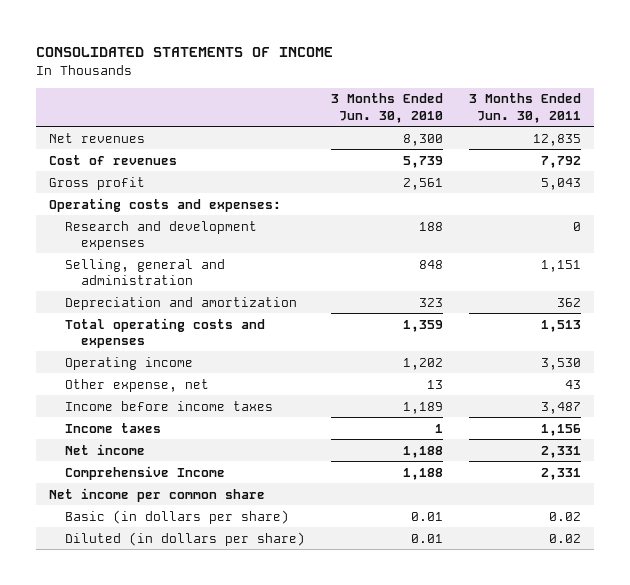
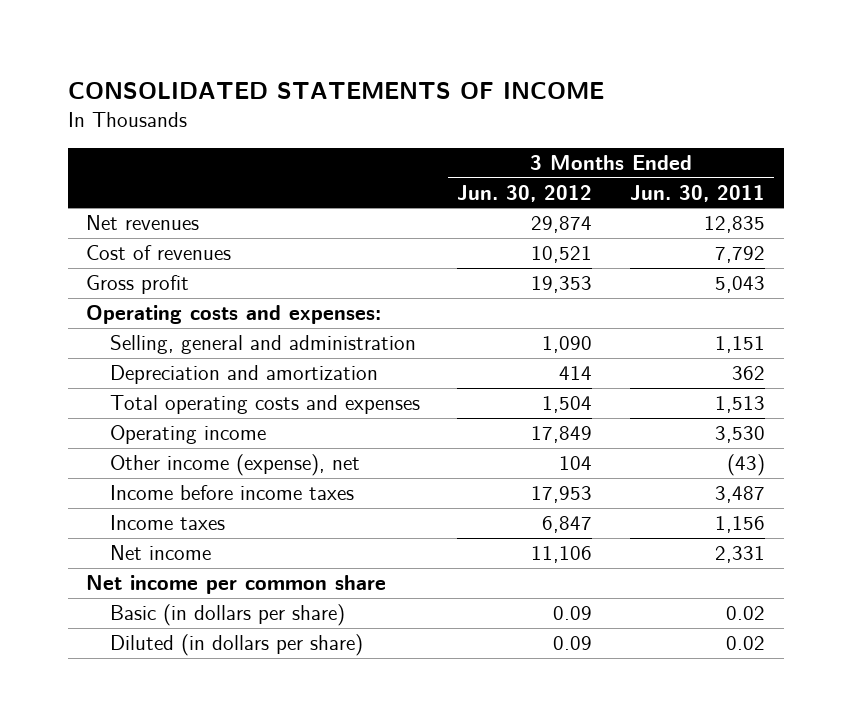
[331,93,444,123] 3 Months Ended Jun. 30, 2010 -> none
none -> [457,184,593,202] Jun. 30, 2012
[65,220,258,250] Research and development expenses -> none
[65,378,210,392] Other expense, net -> [109,454,360,477] Other income (expense), net
[564,379,581,389] 43 -> [726,454,765,477] (43)
[65,465,226,480] Comprehensive Income -> none

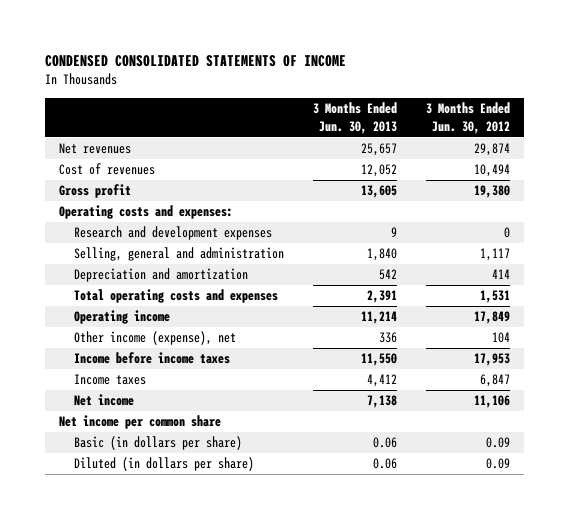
[67,82,604,100] CONSOLIDATED STATEMENTS OF INCOME -> [44,54,346,67] CONDENSED CONSOLIDATED STATEMENTS OF INCOME
[629,184,765,202] Jun. 30, 2011 -> none
none -> [312,102,397,134] 3 Months Ended Jun. 30, 2013
[531,246,593,264] 10,521 -> [473,164,510,178] 10,494
[531,276,593,294] 19,353 -> [473,185,510,199] 19,380
none -> [73,226,272,241] Research and development expenses
[542,336,593,354] 1,090 -> [479,248,510,262] 1,117
[542,396,593,414] 1,504 -> [479,290,510,304] 1,531

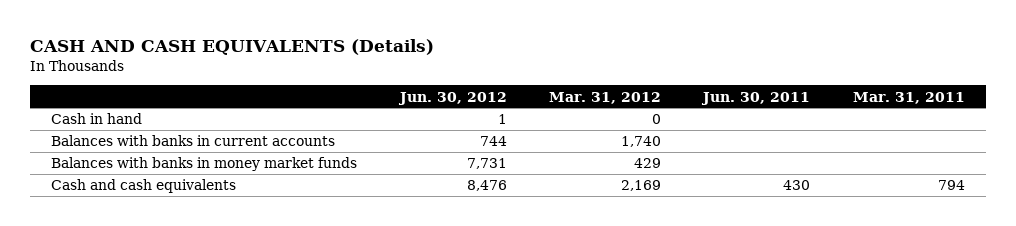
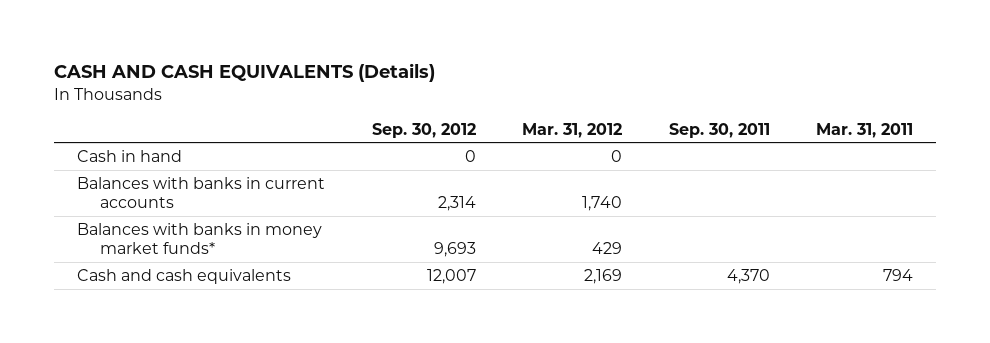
[397,91,507,105] Jun. 30, 2012 -> none
[701,91,811,105] Jun. 30, 2011 -> none
none -> [371,122,476,138] Sep. 30, 2012
none -> [668,122,770,138] Sep. 30, 2011
[51,157,358,172] Balances with banks in money market funds -> [77,222,323,255] Balances with banks in money market funds*

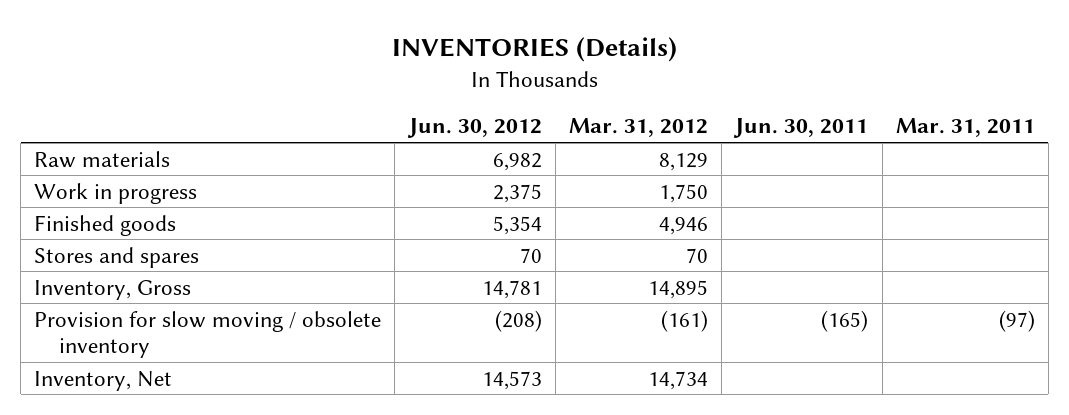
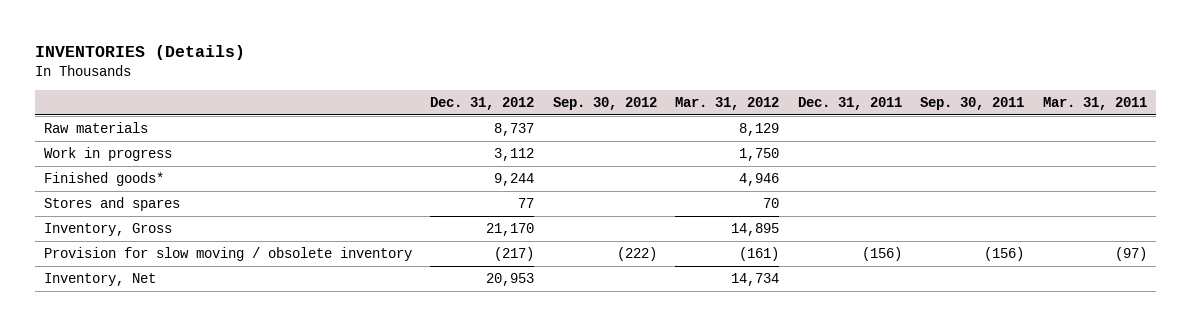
[406,118,542,139] Jun. 30, 2012 -> none
[733,118,869,139] Jun. 30, 2011 -> none
none -> [430,96,535,110] Dec. 31, 2012
none -> [552,96,657,110] Sep. 30, 2012
none -> [797,96,902,110] Dec. 31, 2011
none -> [920,96,1025,110] Sep. 30, 2011
[34,214,177,236] Finished goods -> [43,172,164,187] Finished goods*

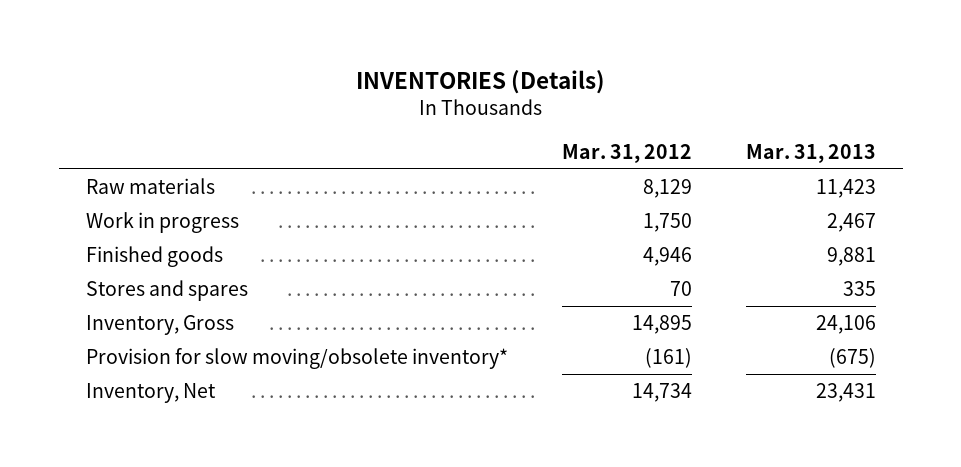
[430,96,535,110] Dec. 31, 2012 -> none
[552,96,657,110] Sep. 30, 2012 -> none
[797,96,902,110] Dec. 31, 2011 -> none
[920,96,1025,110] Sep. 30, 2011 -> none
[1042,96,1147,110] Mar. 31, 2011 -> none
none -> [745,143,876,163] Mar. 31, 2013
[43,172,164,187] Finished goods* -> [85,246,223,268] Finished goods
[43,247,412,262] Provision for slow moving / obsolete inventory -> [85,348,508,370] Provision for slow moving/obsolete inventory*

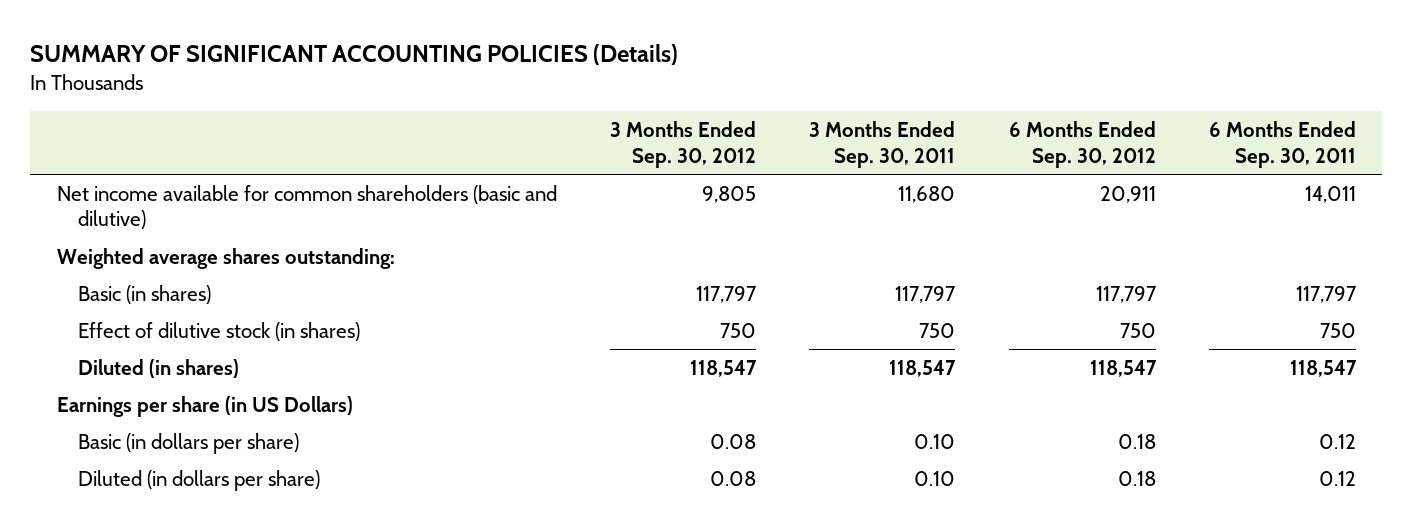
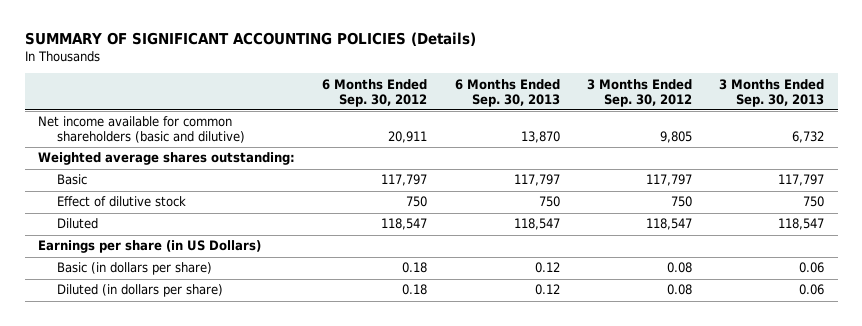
[809,121,956,168] 3 Months Ended Sep. 30, 2011 -> none
[1208,121,1356,168] 6 Months Ended Sep. 30, 2011 -> none
none -> [454,78,560,107] 6 Months Ended Sep. 30, 2013
none -> [719,78,825,107] 3 Months Ended Sep. 30, 2013
[78,284,212,304] Basic (in shares) -> [57,174,88,186] Basic
[78,321,361,341] Effect of dilutive stock (in shares) -> [57,196,187,208] Effect of dilutive stock
[78,358,240,378] Diluted (in shares) -> [57,218,99,230] Diluted

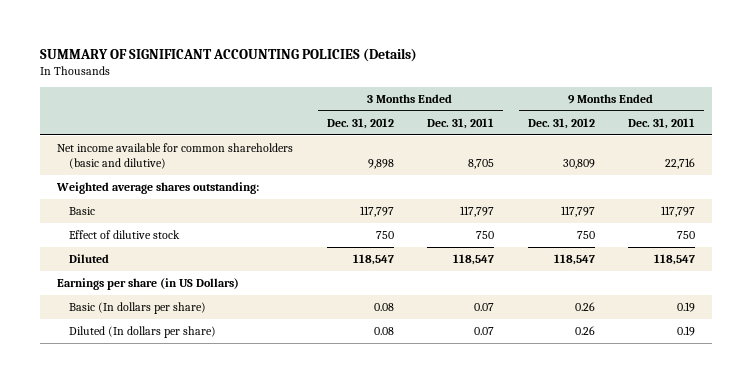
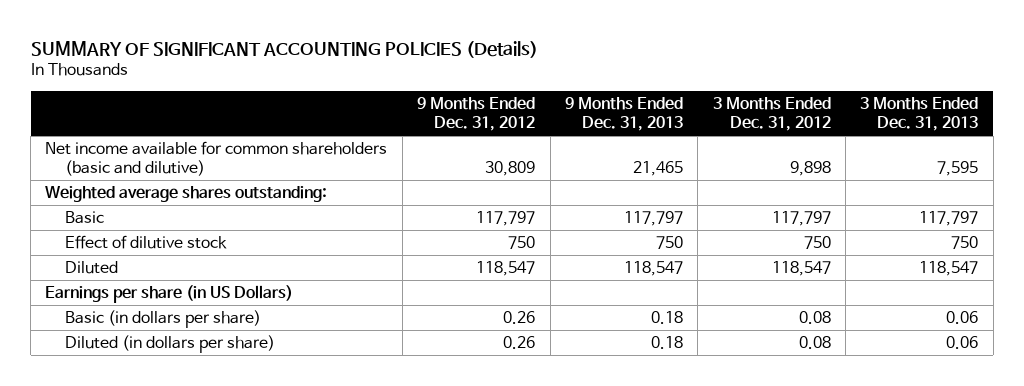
[427,117,495,129] Dec. 31, 2011 -> none
[628,117,696,129] Dec. 31, 2011 -> none
none -> [564,97,683,132] 9 Months Ended Dec. 31, 2013
none -> [860,97,979,132] 3 Months Ended Dec. 31, 2013
[68,301,206,314] Basic (In dollars per share) -> [65,310,262,329] Basic (in dollars per share)
[68,325,216,338] Diluted (In dollars per share) -> [65,335,276,354] Diluted (in dollars per share)

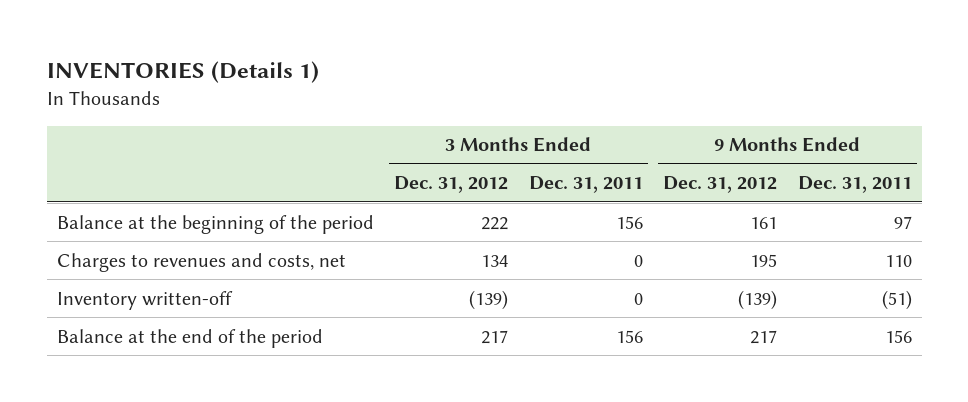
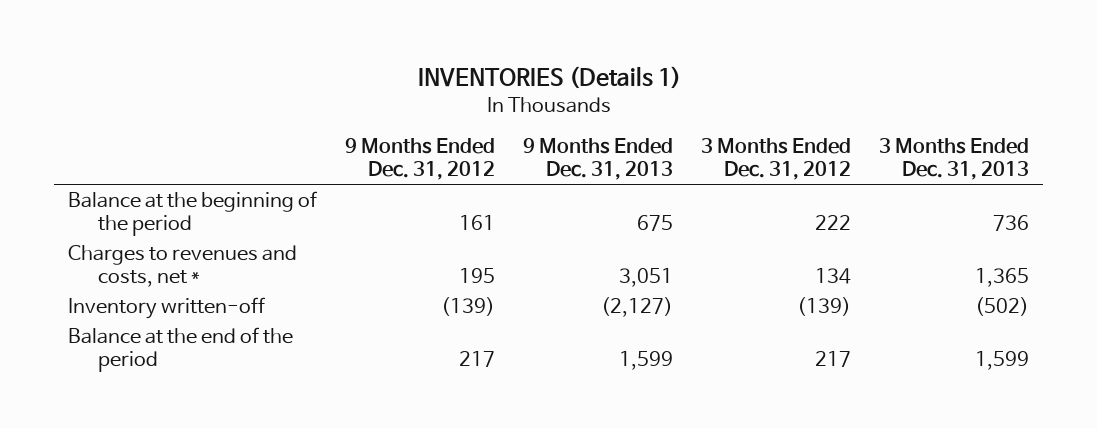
[528,176,643,194] Dec. 31, 2011 -> none
[797,176,912,194] Dec. 31, 2011 -> none
none -> [523,138,674,181] 9 Months Ended Dec. 31, 2013
none -> [879,138,1030,181] 3 Months Ended Dec. 31, 2013
[56,252,346,272] Charges to revenues and costs, net -> [68,244,298,287] Charges to revenues and costs, net *

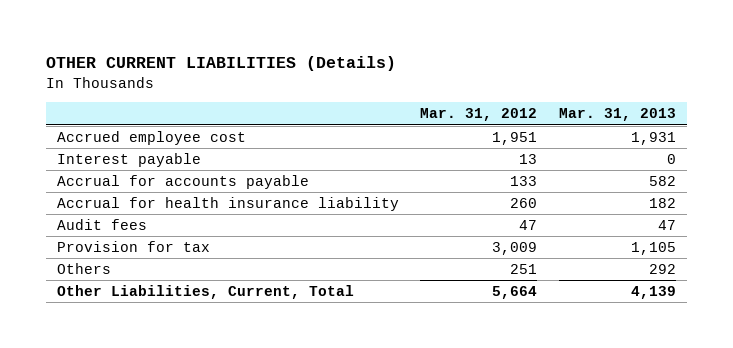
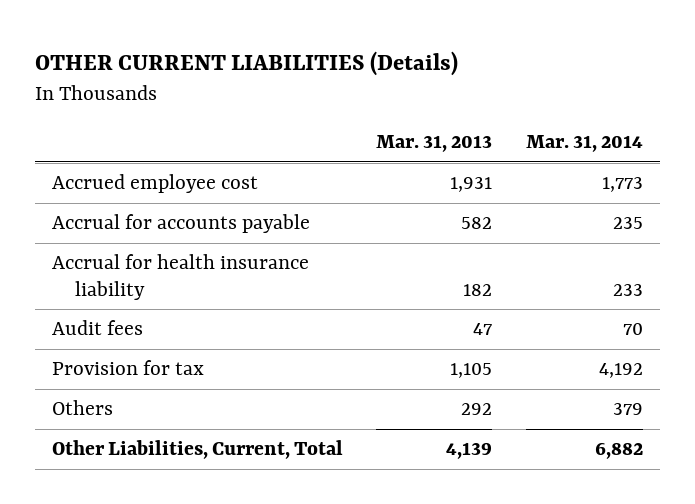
[420,108,538,122] Mar. 31, 2012 -> none
none -> [525,135,643,153] Mar. 31, 2014
[56,152,201,167] Interest payable -> none

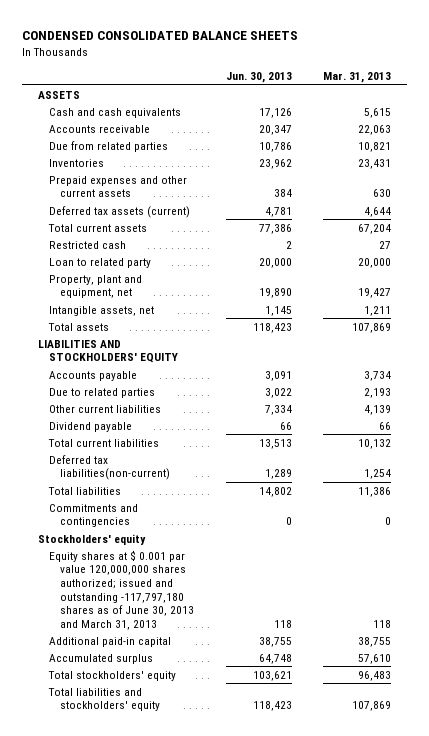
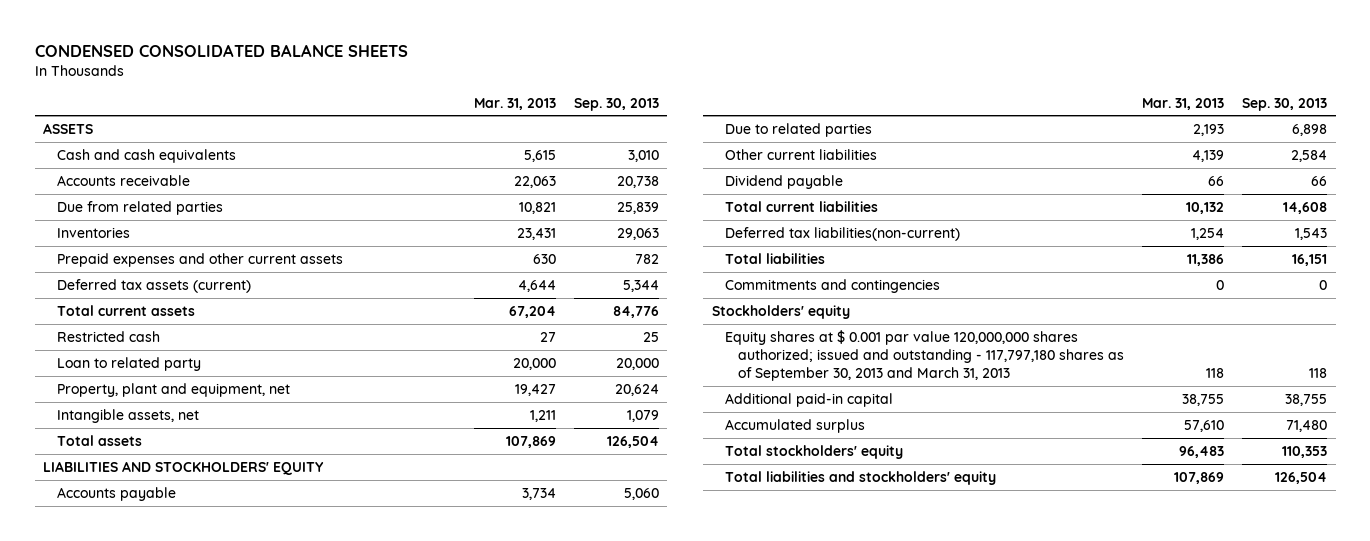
[225,72,292,84] Jun. 30, 2013 -> none
none -> [573,97,659,111] Sep. 30, 2013
[48,549,195,630] Equity shares at $ 0.001 par value 120,000,000 shares authorized; issued and outstanding -117,797,180 shares as of June 30, 2013 and March 31, 2013 -> [725,329,1125,381] Equity shares at $ 0.001 par value 120,000,000 shares authorized; issued and outstanding - 117,797,180 shares as of September 30, 2013 and March 31, 2013

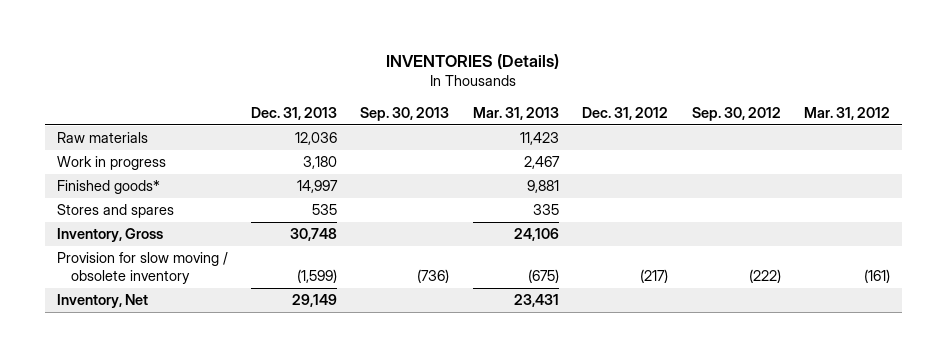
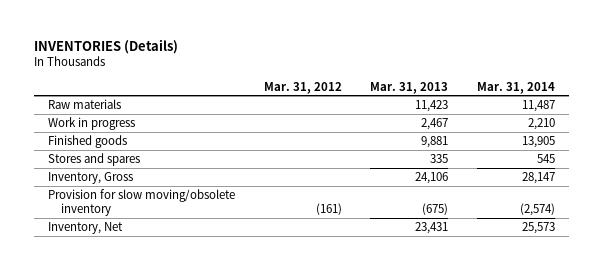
[250,106,337,120] Dec. 31, 2013 -> none
[360,106,450,121] Sep. 30, 2013 -> none
[582,106,669,120] Dec. 31, 2012 -> none
[691,106,781,121] Sep. 30, 2012 -> none
none -> [477,81,556,94] Mar. 31, 2014
[56,180,160,195] Finished goods* -> [48,134,128,148] Finished goods
[56,252,228,285] Provision for slow moving / obsolete inventory -> [48,188,236,217] Provision for slow moving/obsolete inventory

